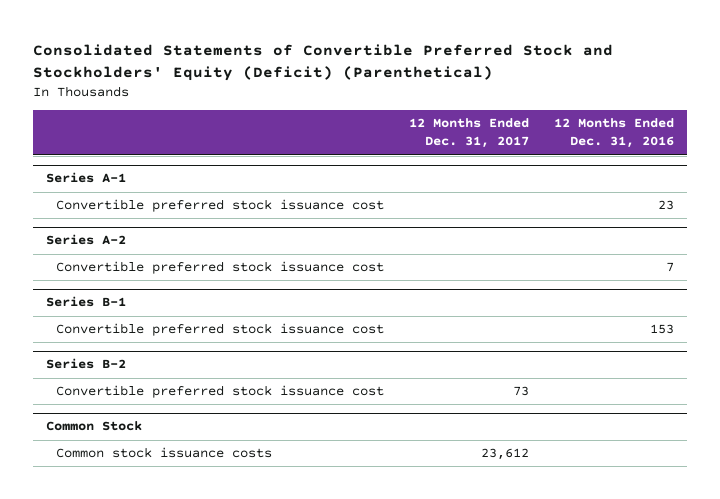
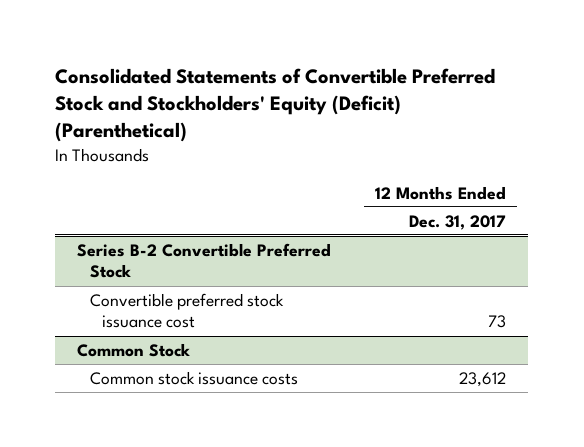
[554,118,675,149] 12 Months Ended Dec. 31, 2016 -> none
[45,172,126,184] Series A-1 -> none
[56,199,385,213] Convertible preferred stock issuance cost -> none
[45,234,126,246] Series A-2 -> none
[56,261,385,275] Convertible preferred stock issuance cost -> none
[45,296,126,308] Series B-1 -> none
[56,323,385,337] Convertible preferred stock issuance cost -> none
[45,358,126,370] Series B-2 -> [77,242,332,279] Series B-2 Convertible Preferred Stock

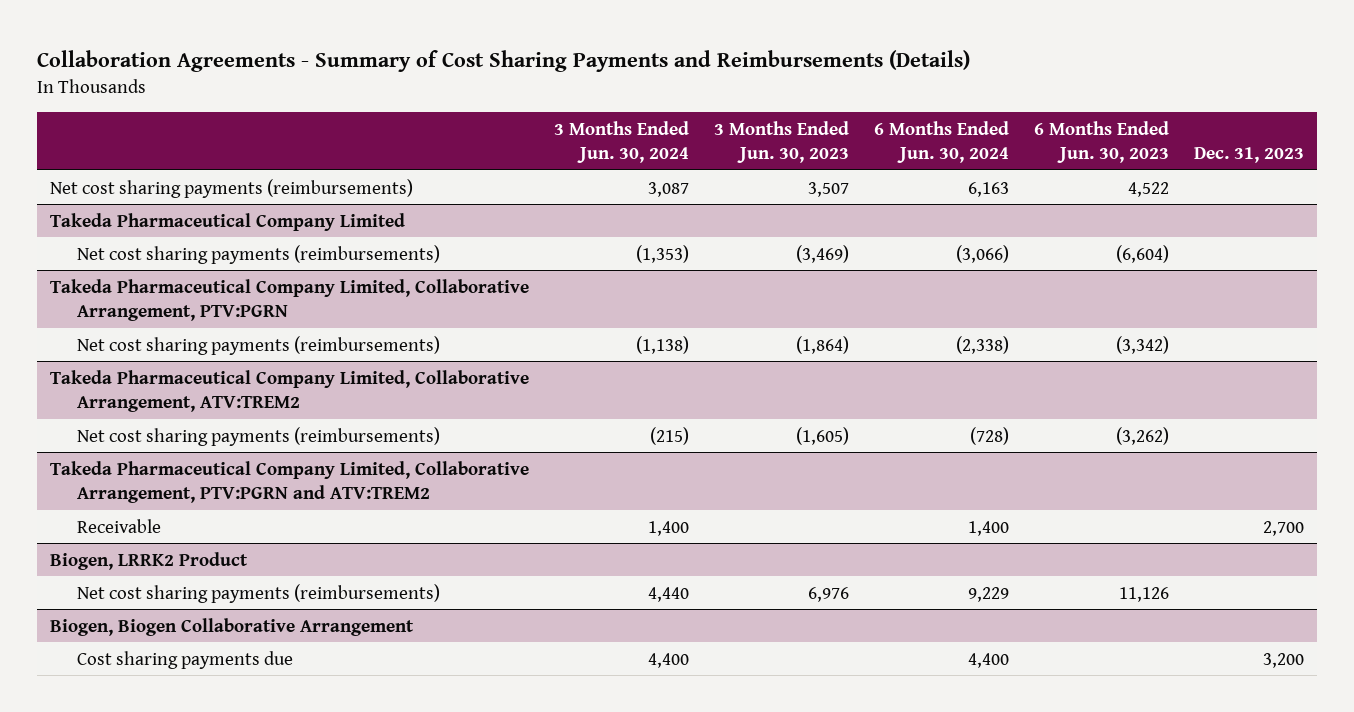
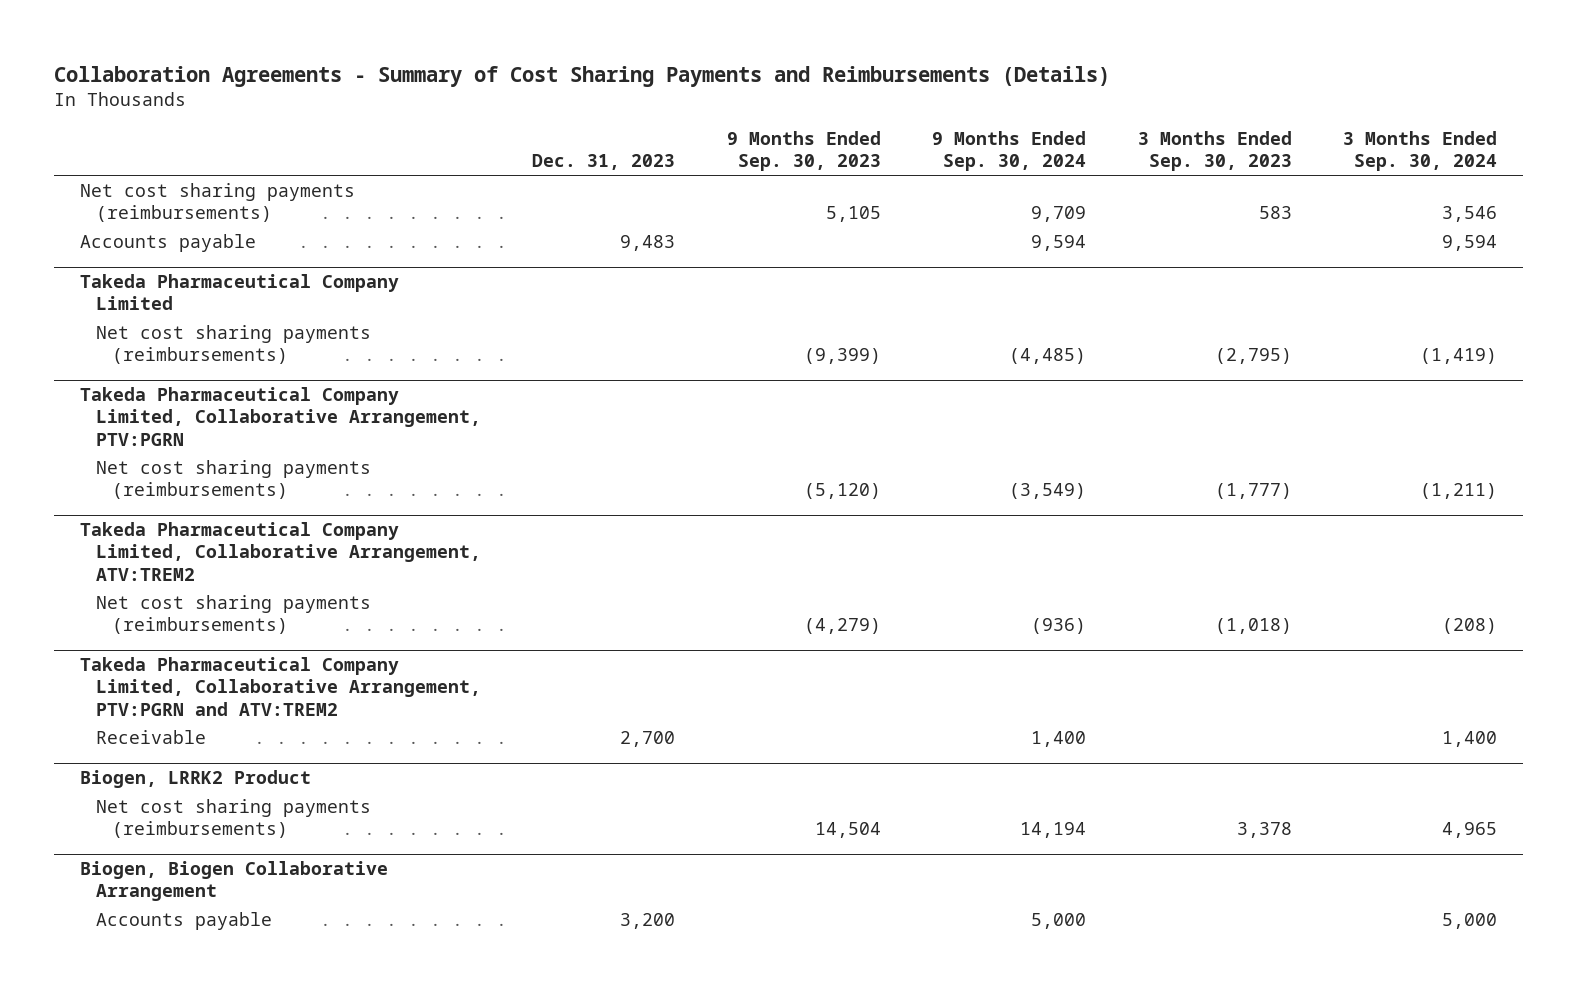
[553,120,689,164] 3 Months Ended Jun. 30, 2024 -> none
[713,120,849,164] 3 Months Ended Jun. 30, 2023 -> none
[873,120,1009,164] 6 Months Ended Jun. 30, 2024 -> none
[1034,120,1170,164] 6 Months Ended Jun. 30, 2023 -> none
none -> [726,131,881,172] 9 Months Ended Sep. 30, 2023
none -> [932,131,1087,172] 9 Months Ended Sep. 30, 2024
none -> [1137,131,1292,172] 3 Months Ended Sep. 30, 2023
none -> [1342,131,1497,172] 3 Months Ended Sep. 30, 2024
none -> [80,233,257,252] Accounts payable
[77,650,294,669] Cost sharing payments due -> none
none -> [95,911,272,930] Accounts payable

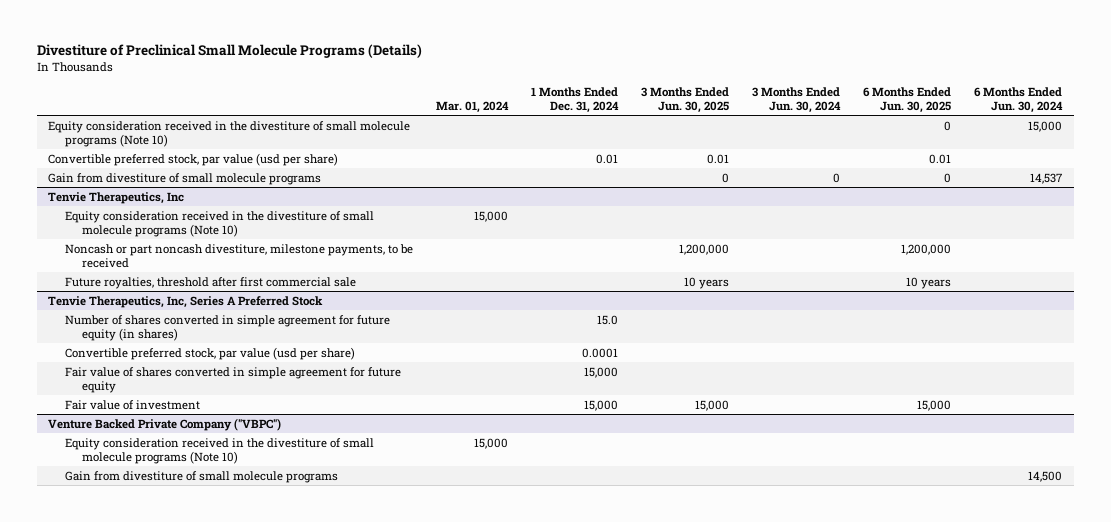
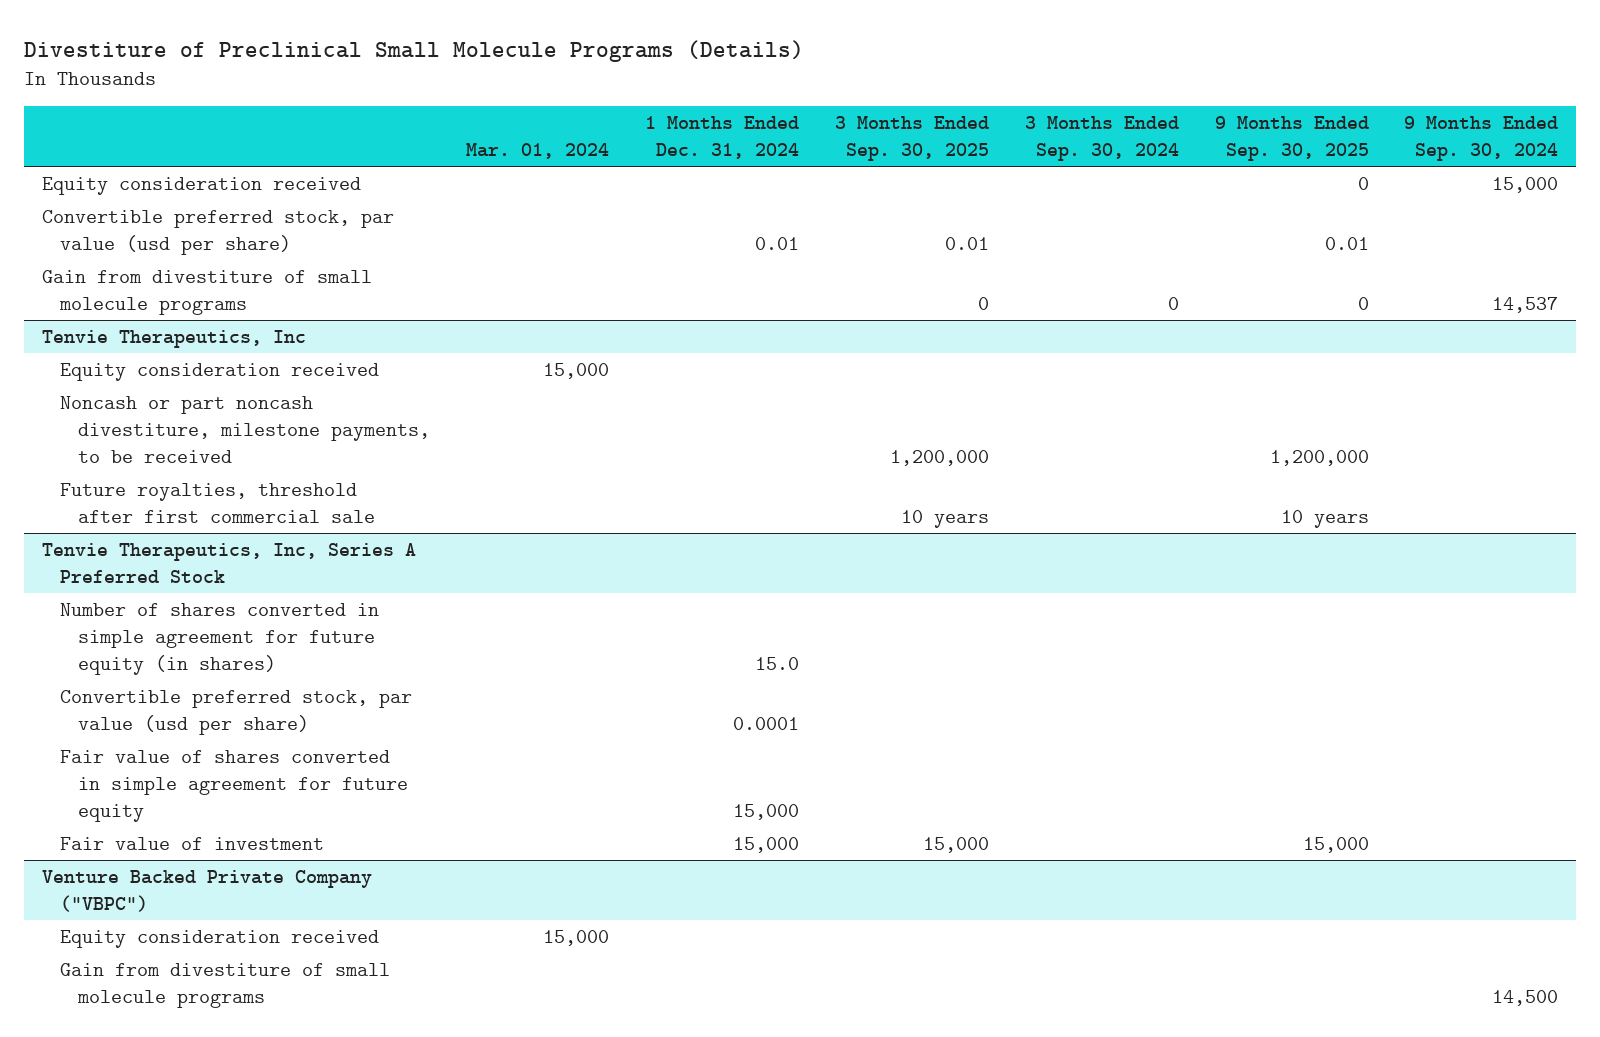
[641,87,730,113] 3 Months Ended Jun. 30, 2025 -> none
[752,87,842,113] 3 Months Ended Jun. 30, 2024 -> none
[863,87,952,113] 6 Months Ended Jun. 30, 2025 -> none
[974,87,1064,113] 6 Months Ended Jun. 30, 2024 -> none
none -> [834,116,989,162] 3 Months Ended Sep. 30, 2025
none -> [1024,116,1179,162] 3 Months Ended Sep. 30, 2024
none -> [1214,116,1369,162] 9 Months Ended Sep. 30, 2025
none -> [1404,116,1559,162] 9 Months Ended Sep. 30, 2024
[48,120,411,147] Equity consideration received in the divestiture of small molecule programs (Note 10) -> [42,177,362,196] Equity consideration received
[65,210,375,237] Equity consideration received in the divestiture of small molecule programs (Note 10) -> [60,363,380,382] Equity consideration received
[65,437,375,464] Equity consideration received in the divestiture of small molecule programs (Note 10) -> [60,930,380,949] Equity consideration received

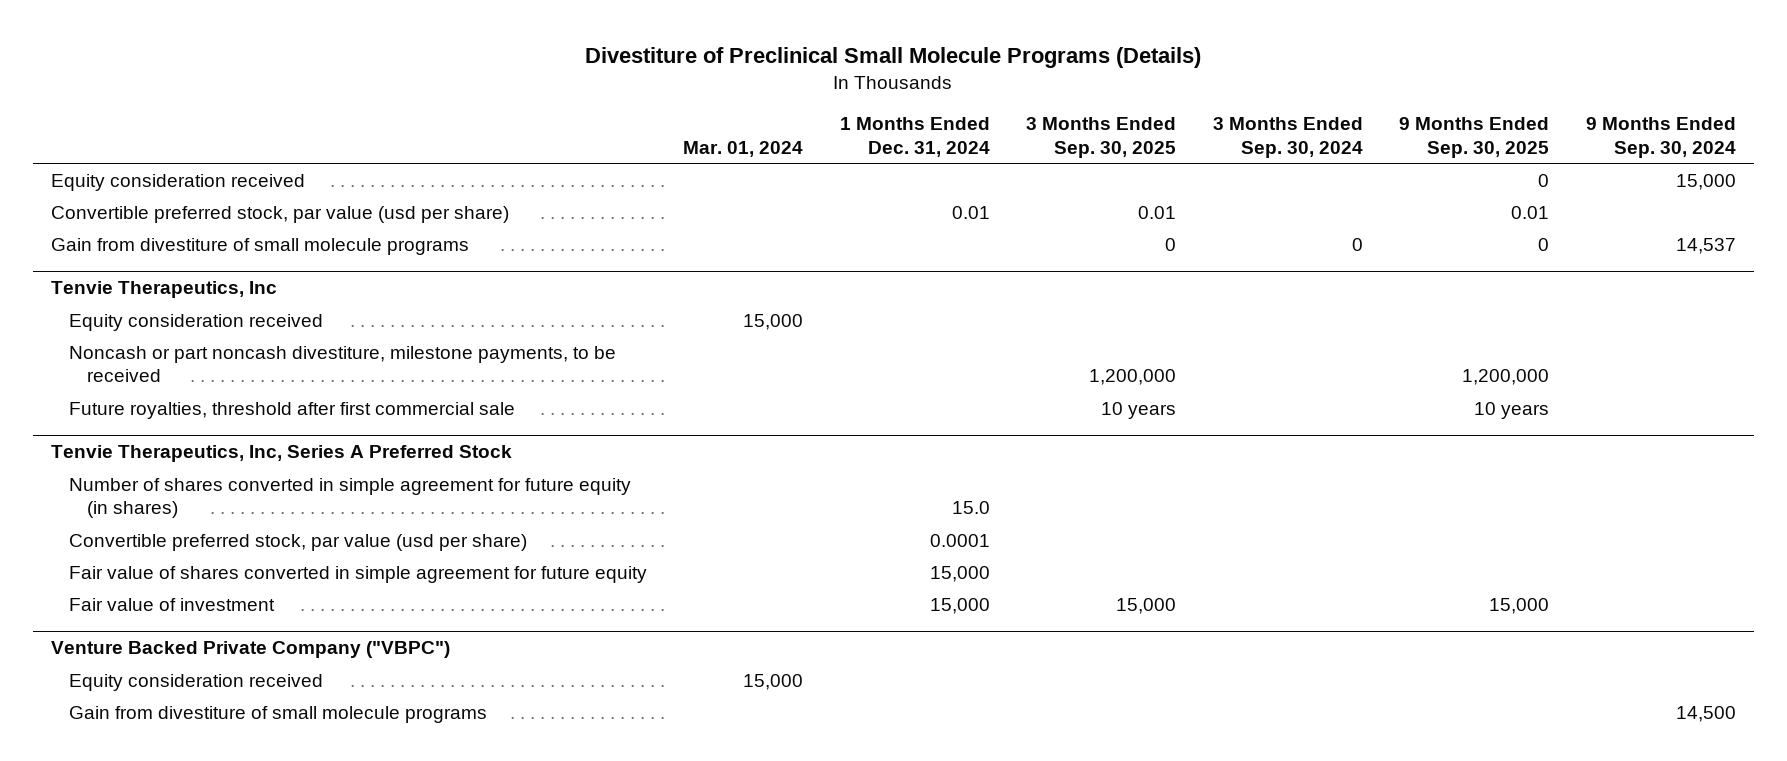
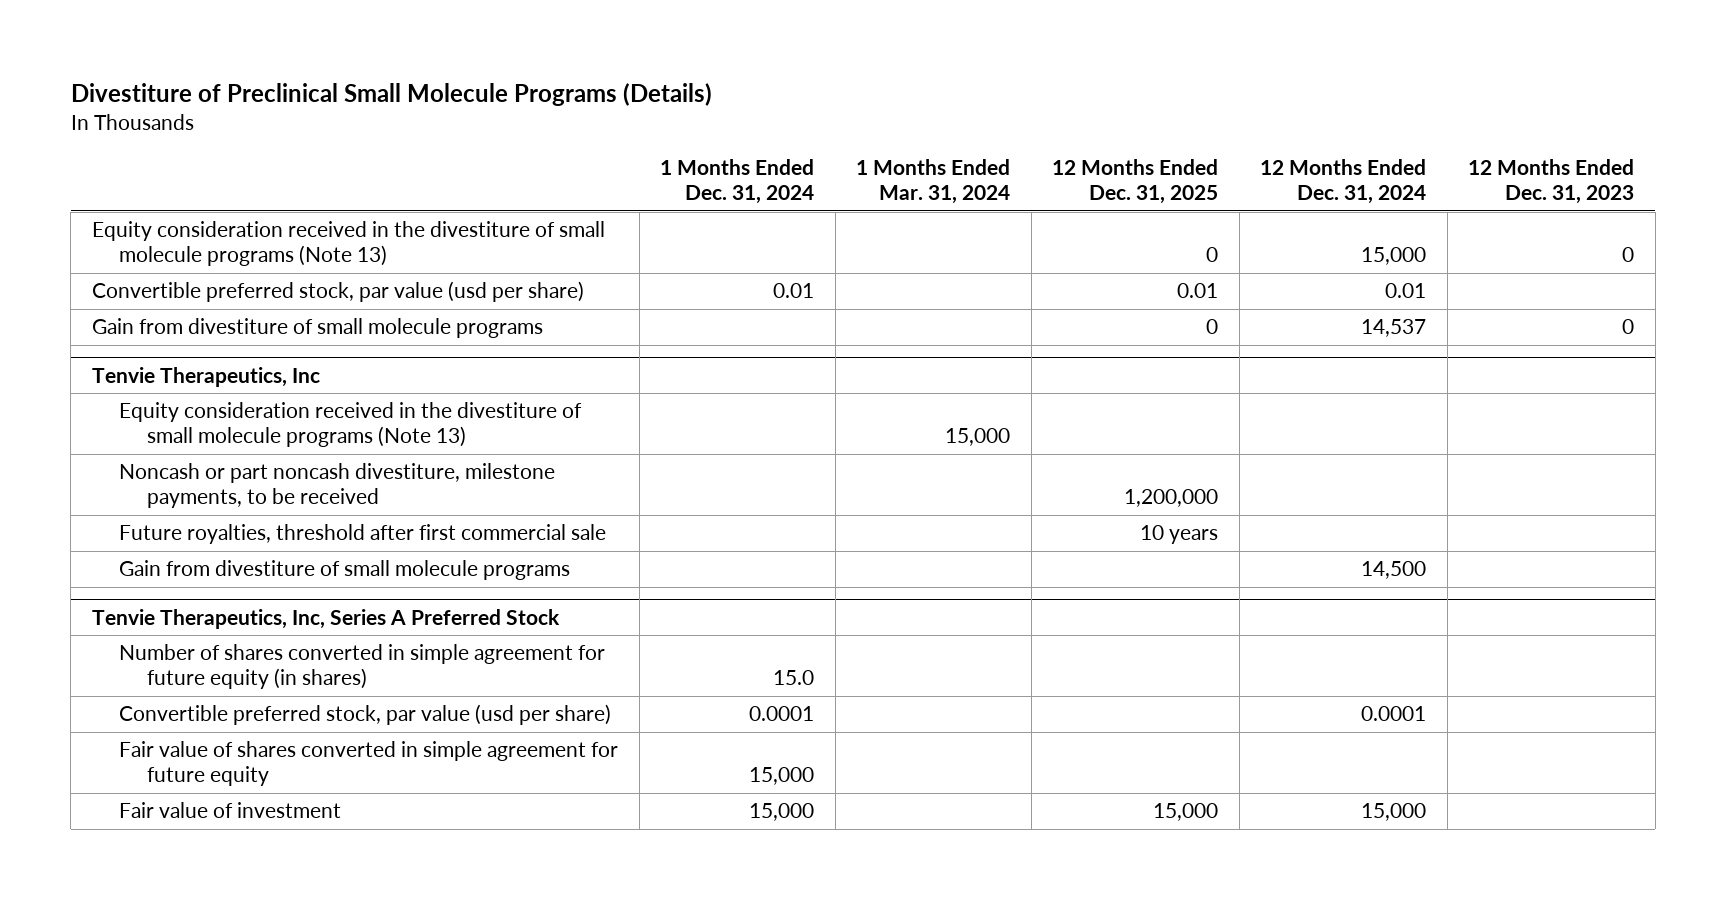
[683,140,804,157] Mar. 01, 2024 -> none
[1026,117,1177,158] 3 Months Ended Sep. 30, 2025 -> none
[1212,117,1363,158] 3 Months Ended Sep. 30, 2024 -> none
[1399,117,1550,158] 9 Months Ended Sep. 30, 2025 -> none
[1585,117,1736,158] 9 Months Ended Sep. 30, 2024 -> none
none -> [856,158,1011,205] 1 Months Ended Mar. 31, 2024
none -> [1052,158,1219,205] 12 Months Ended Dec. 31, 2025
none -> [1260,158,1427,205] 12 Months Ended Dec. 31, 2024
none -> [1468,158,1635,205] 12 Months Ended Dec. 31, 2023
[51,173,306,191] Equity consideration received -> [91,221,605,267] Equity consideration received in the divestiture of small molecule programs (Note 13)
[69,313,324,331] Equity consideration received -> [119,402,583,448] Equity consideration received in the divestiture of small molecule programs (Note 13)
none -> [119,560,571,581] Gain from divestiture of small molecule programs
[51,641,451,659] Venture Backed Private Company ("VBPC") -> none
[69,673,324,691] Equity consideration received -> none
[69,705,488,723] Gain from divestiture of small molecule programs -> none

